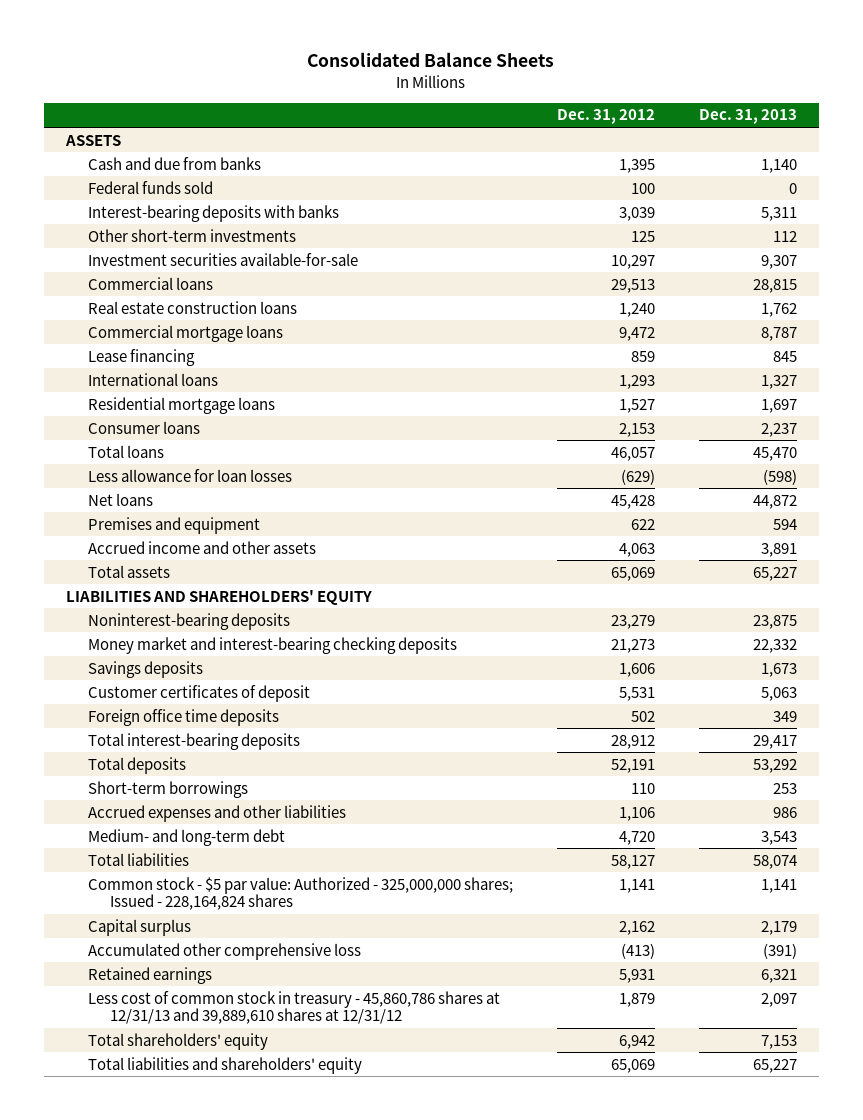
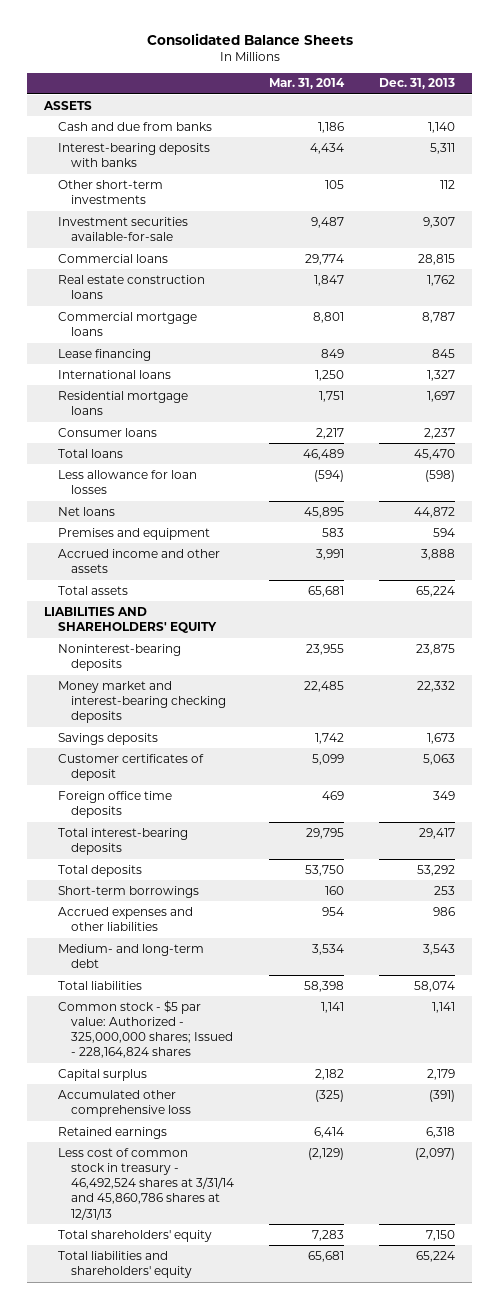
[556,109,655,125] Dec. 31, 2012 -> none
none -> [268,78,345,90] Mar. 31, 2014
[87,180,213,194] Federal funds sold -> none
[760,542,797,557] 3,891 -> [420,548,455,560] 3,888
[752,566,797,581] 65,227 -> [415,585,455,597] 65,224
[760,968,797,983] 6,321 -> [425,1126,455,1138] 6,318
[87,990,500,1025] Less cost of common stock in treasury - 45,860,786 shares at 12/31/13 and 39,889,610 shares at 12/31/12 -> [57,1147,234,1220] Less cost of common stock in treasury - 46,492,524 shares at 3/31/14 and 45,860,786 shares at 12/31/13
[760,992,797,1007] 2,097 -> [414,1147,455,1160] (2,097)
[760,1034,797,1049] 7,153 -> [425,1229,455,1241] 7,150
[752,1058,797,1073] 65,227 -> [415,1250,455,1262] 65,224

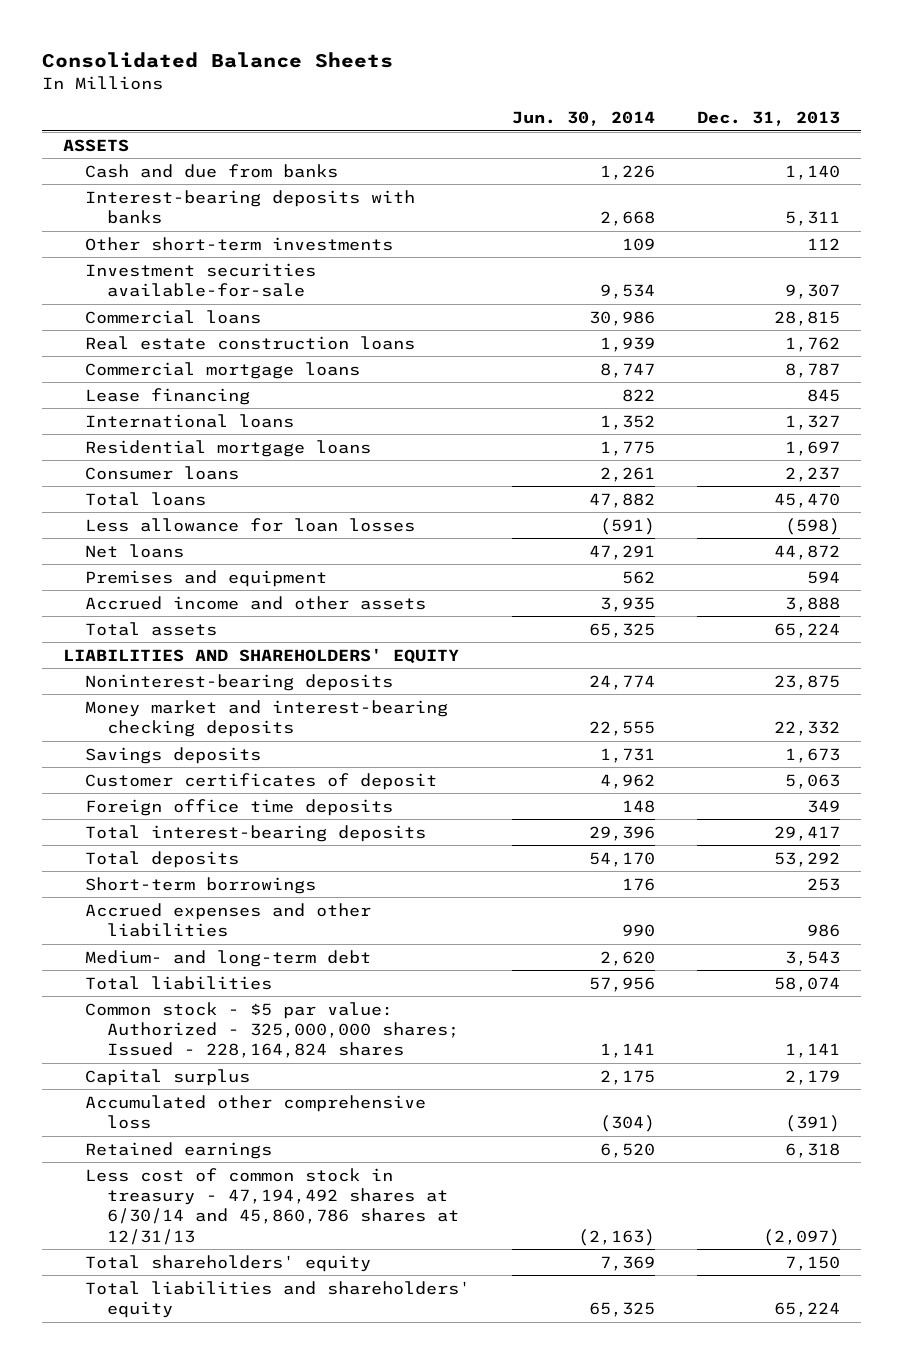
[268,78,345,90] Mar. 31, 2014 -> none
none -> [511,111,655,127] Jun. 30, 2014
[57,1147,234,1220] Less cost of common stock in treasury - 46,492,524 shares at 3/31/14 and 45,860,786 shares at 12/31/13 -> [84,1167,459,1245] Less cost of common stock in treasury - 47,194,492 shares at 6/30/14 and 45,860,786 shares at 12/31/13

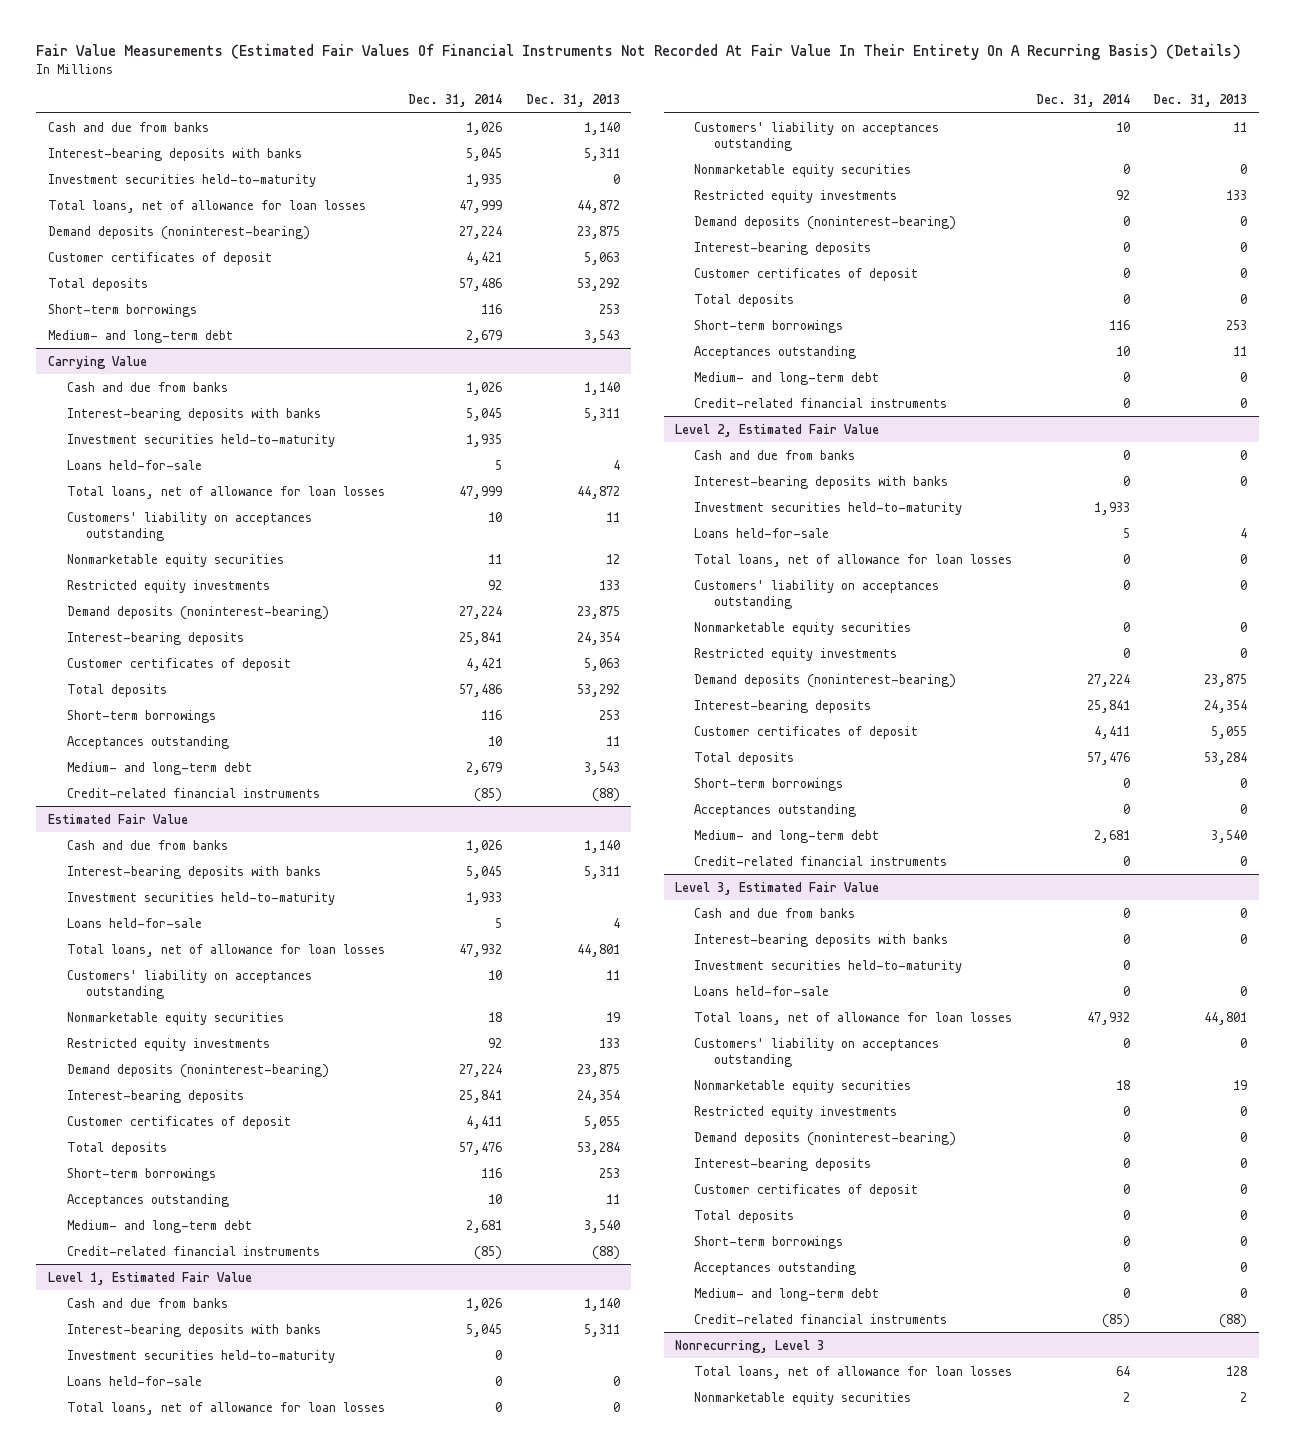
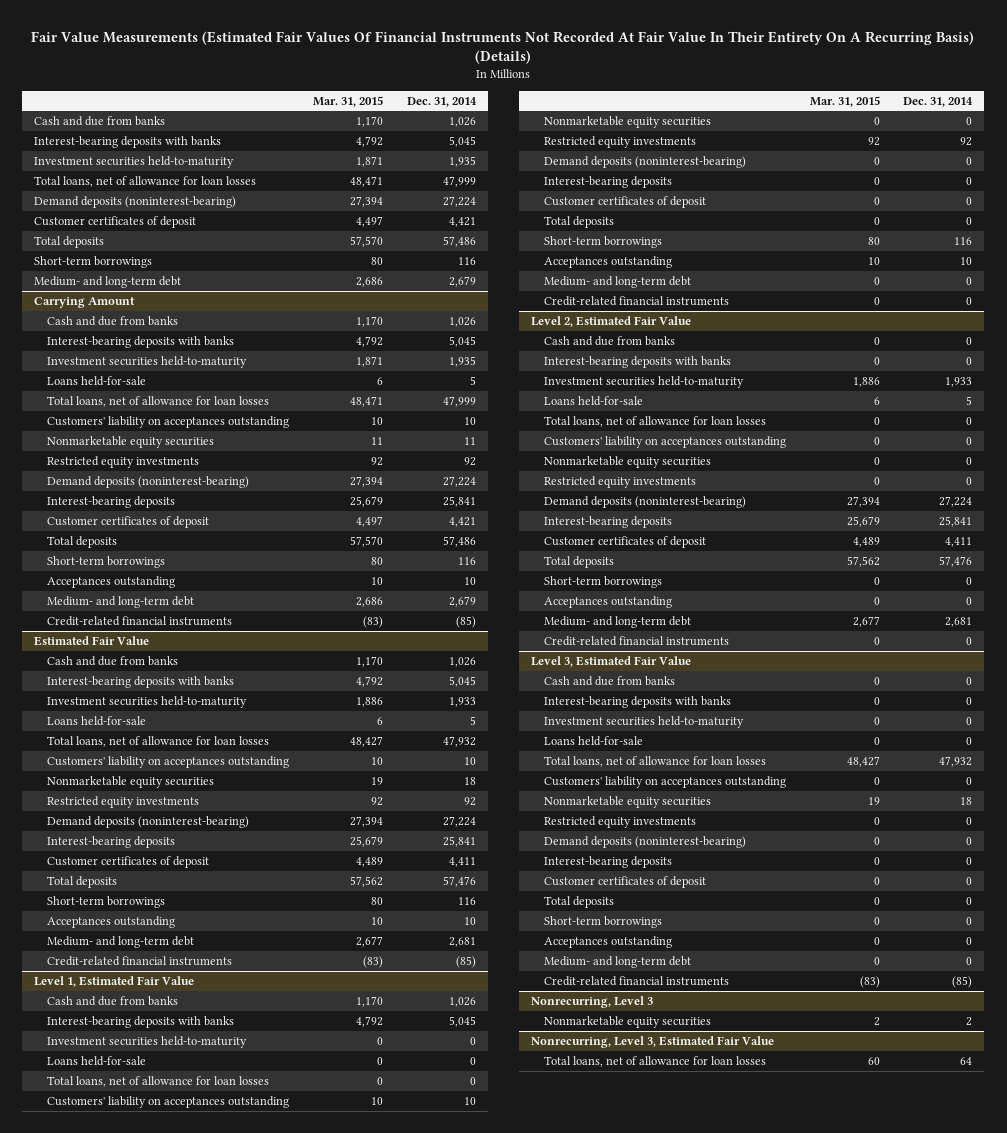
[525,94,620,108] Dec. 31, 2013 -> none
none -> [313,95,384,107] Mar. 31, 2015
[47,355,147,369] Carrying Value -> [34,296,136,308] Carrying Amount
[694,1365,1013,1379] Total loans, net of allowance for loan losses -> none
none -> [530,1035,774,1048] Nonrecurring, Level 3, Estimated Fair Value
none -> [543,1055,766,1067] Total loans, net of allowance for loan losses

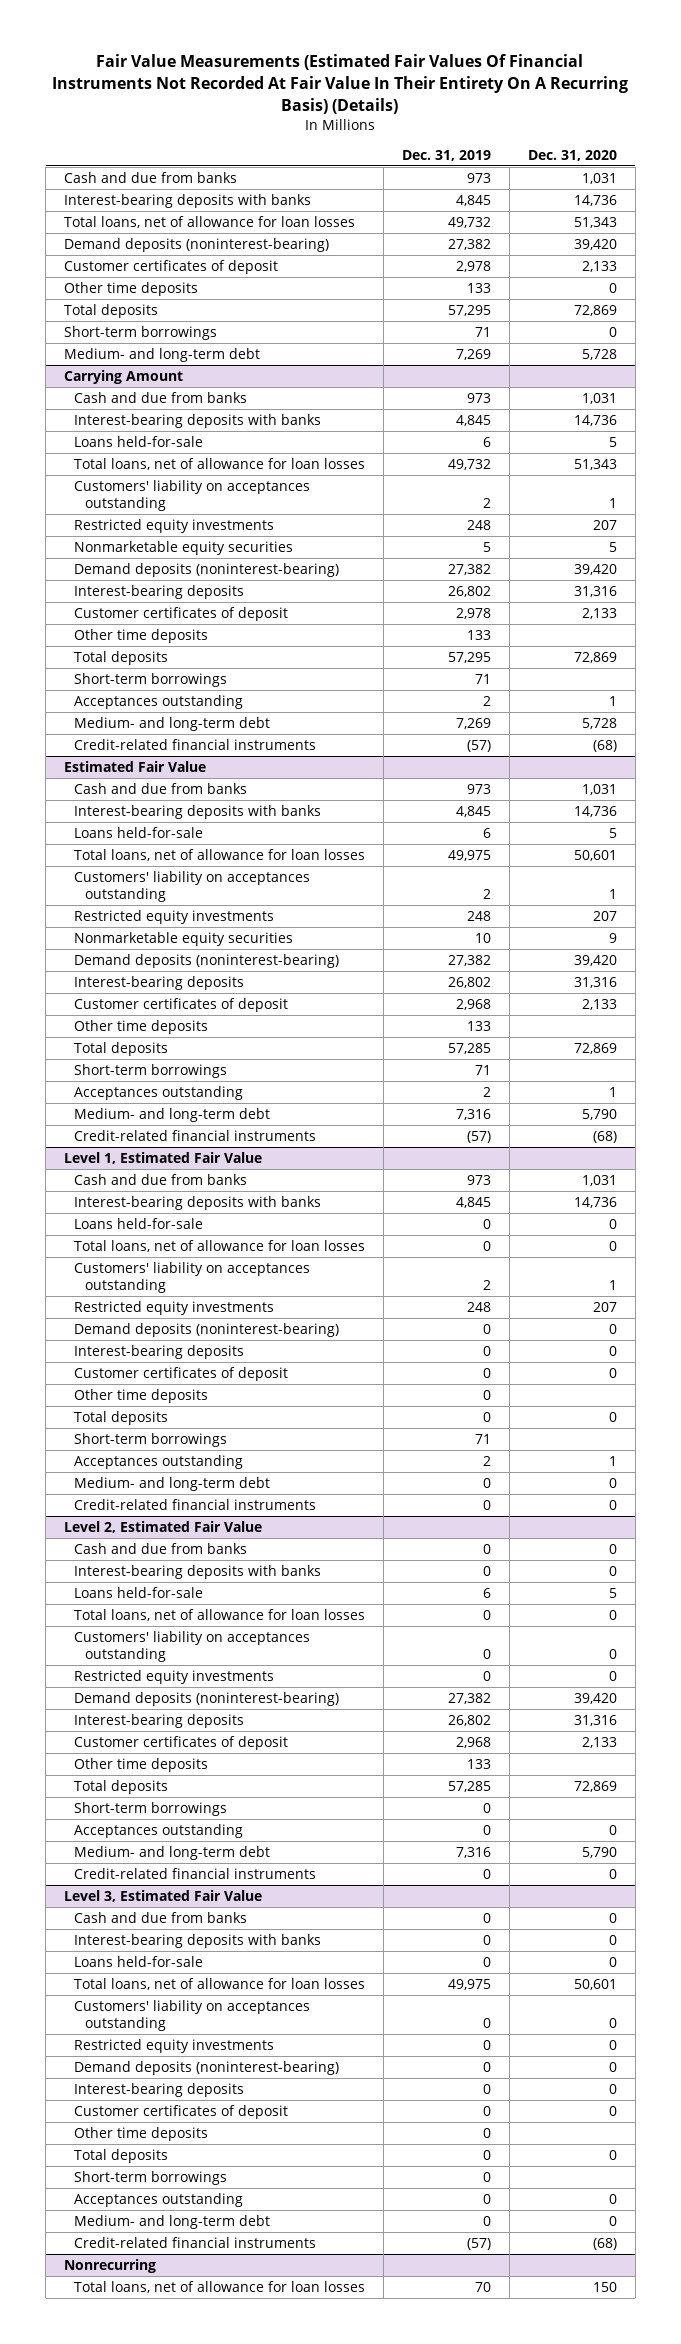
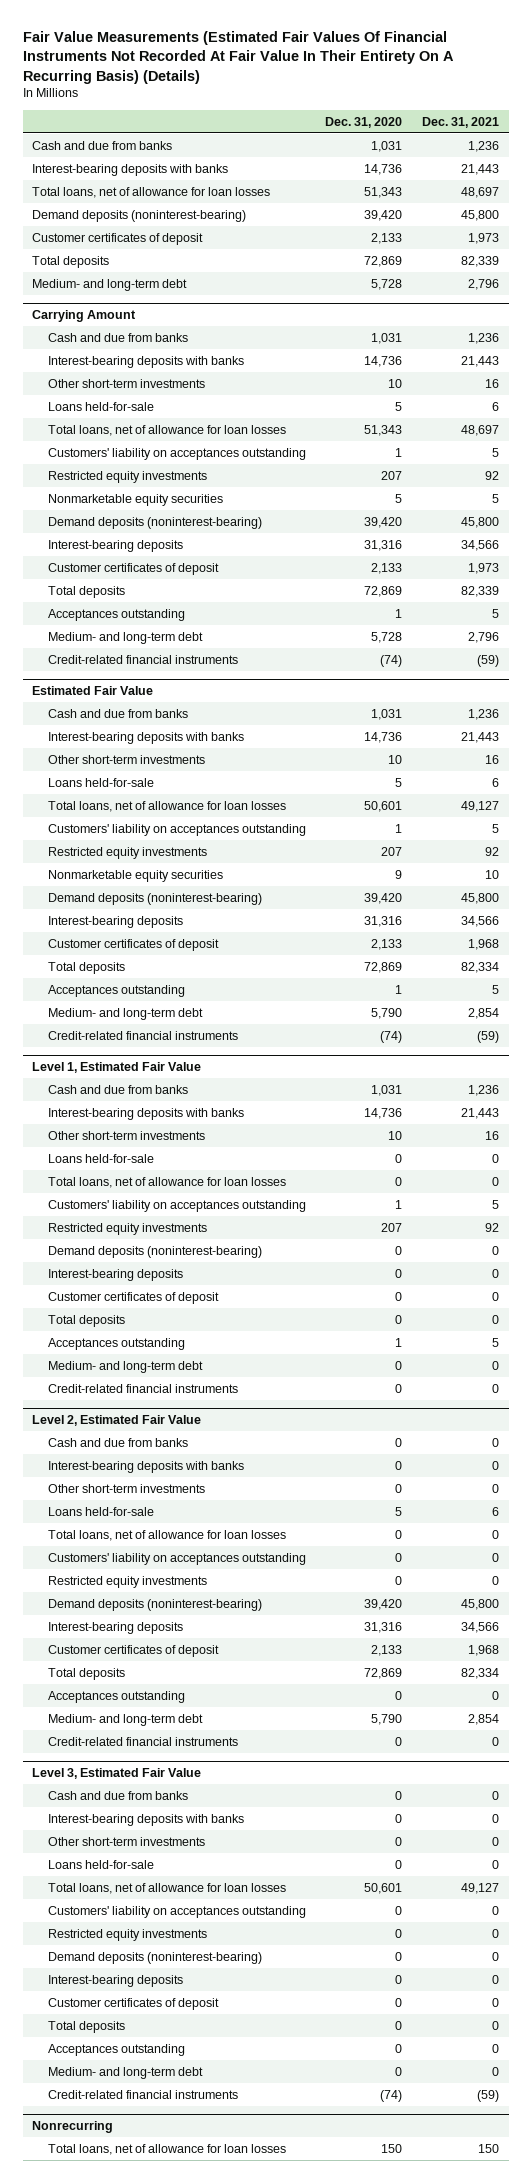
[402,149,492,161] Dec. 31, 2019 -> none
none -> [421,116,499,128] Dec. 31, 2021
[63,281,198,296] Other time deposits -> none
[63,325,217,340] Short-term borrowings -> none
none -> [47,378,205,388] Other short-term investments
[74,628,209,643] Other time deposits -> none
[74,672,228,687] Short-term borrowings -> none
[592,739,617,752] (68) -> [380,654,403,667] (74)
none -> [47,754,205,764] Other short-term investments
[74,1019,209,1034] Other time deposits -> none
[74,1063,228,1078] Short-term borrowings -> none
[592,1130,617,1143] (68) -> [380,1030,403,1043] (74)
none -> [47,1130,205,1140] Other short-term investments
[74,1388,209,1403] Other time deposits -> none
[74,1432,228,1447] Short-term borrowings -> none
none -> [47,1483,205,1493] Other short-term investments
[74,1757,209,1772] Other time deposits -> none
[74,1801,228,1816] Short-term borrowings -> none
none -> [47,1836,205,1846] Other short-term investments
[74,2126,209,2141] Other time deposits -> none
[74,2170,228,2185] Short-term borrowings -> none
[592,2237,617,2250] (68) -> [380,2089,403,2102] (74)

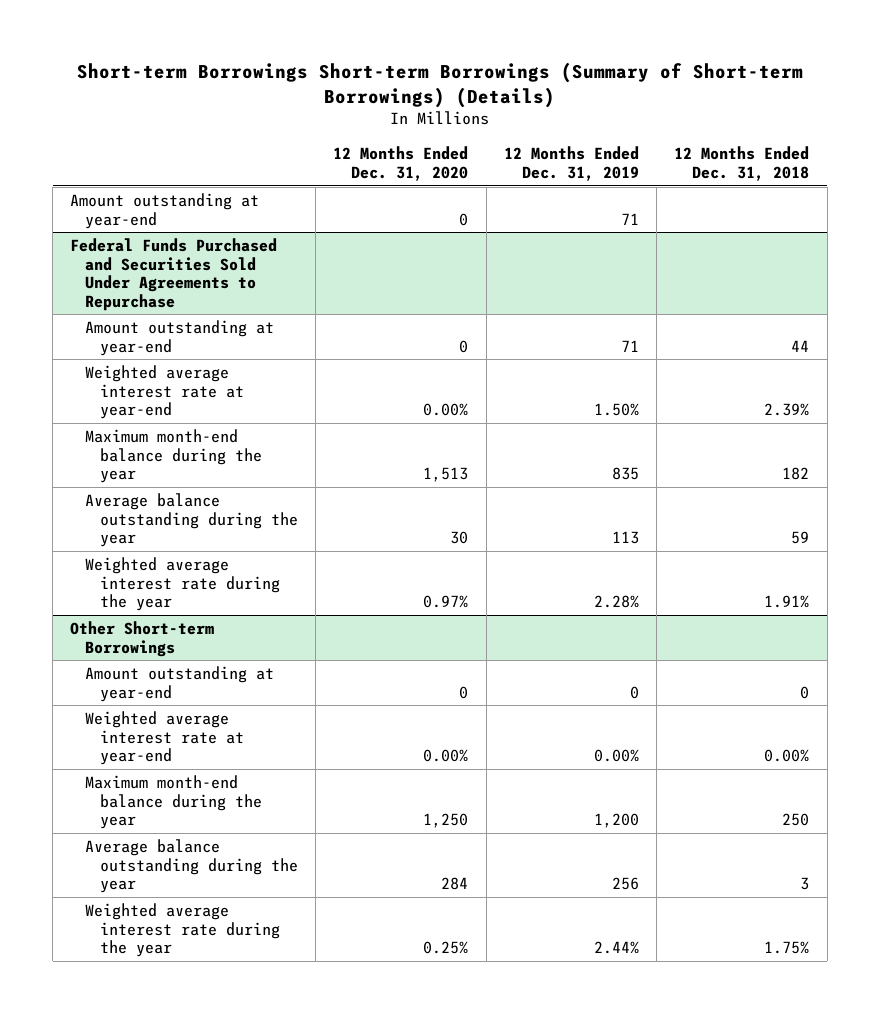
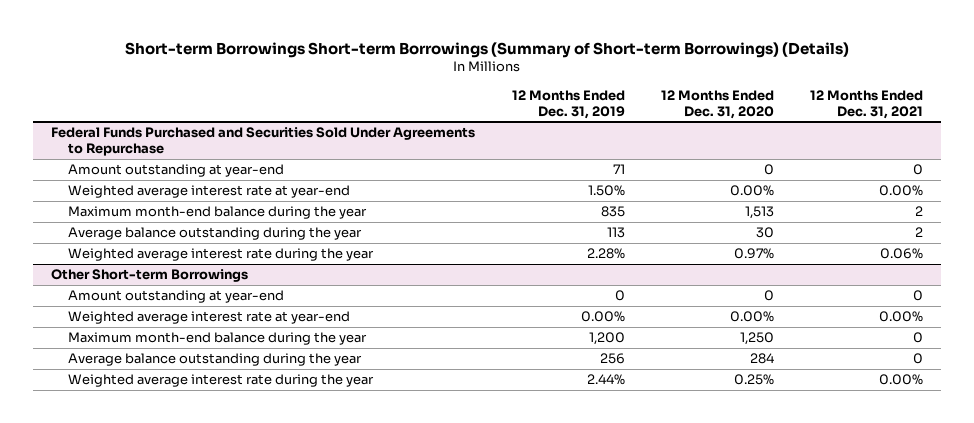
[674,146,810,181] 12 Months Ended Dec. 31, 2018 -> none
none -> [809,89,923,119] 12 Months Ended Dec. 31, 2021
[70,192,260,229] Amount outstanding at year-end -> none

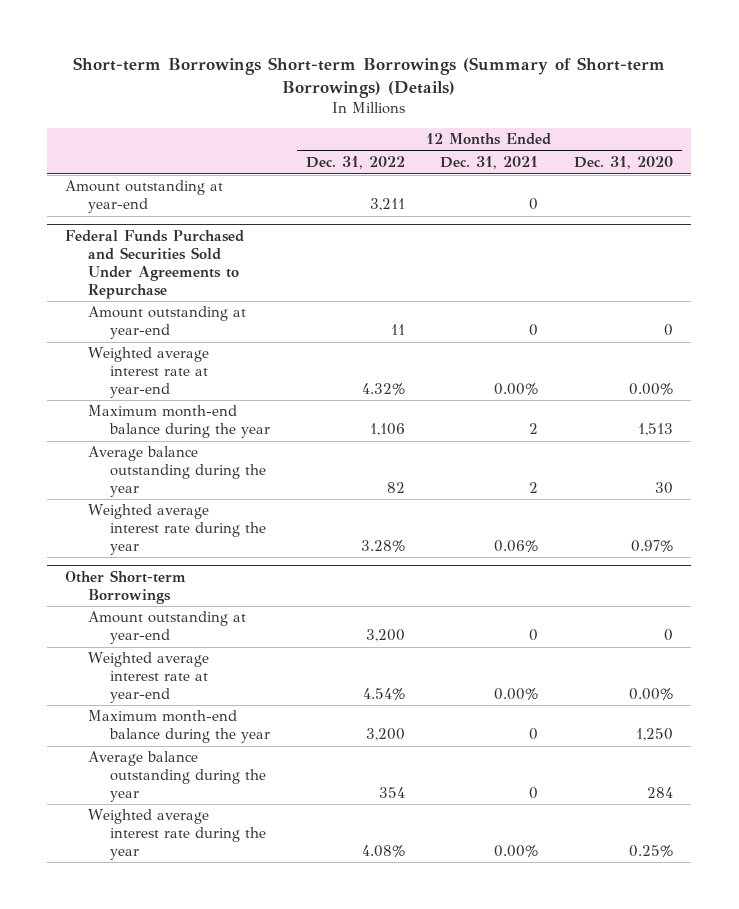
[511,89,625,119] 12 Months Ended Dec. 31, 2019 -> none
none -> [305,156,405,170] Dec. 31, 2022
none -> [65,180,224,214] Amount outstanding at year-end

